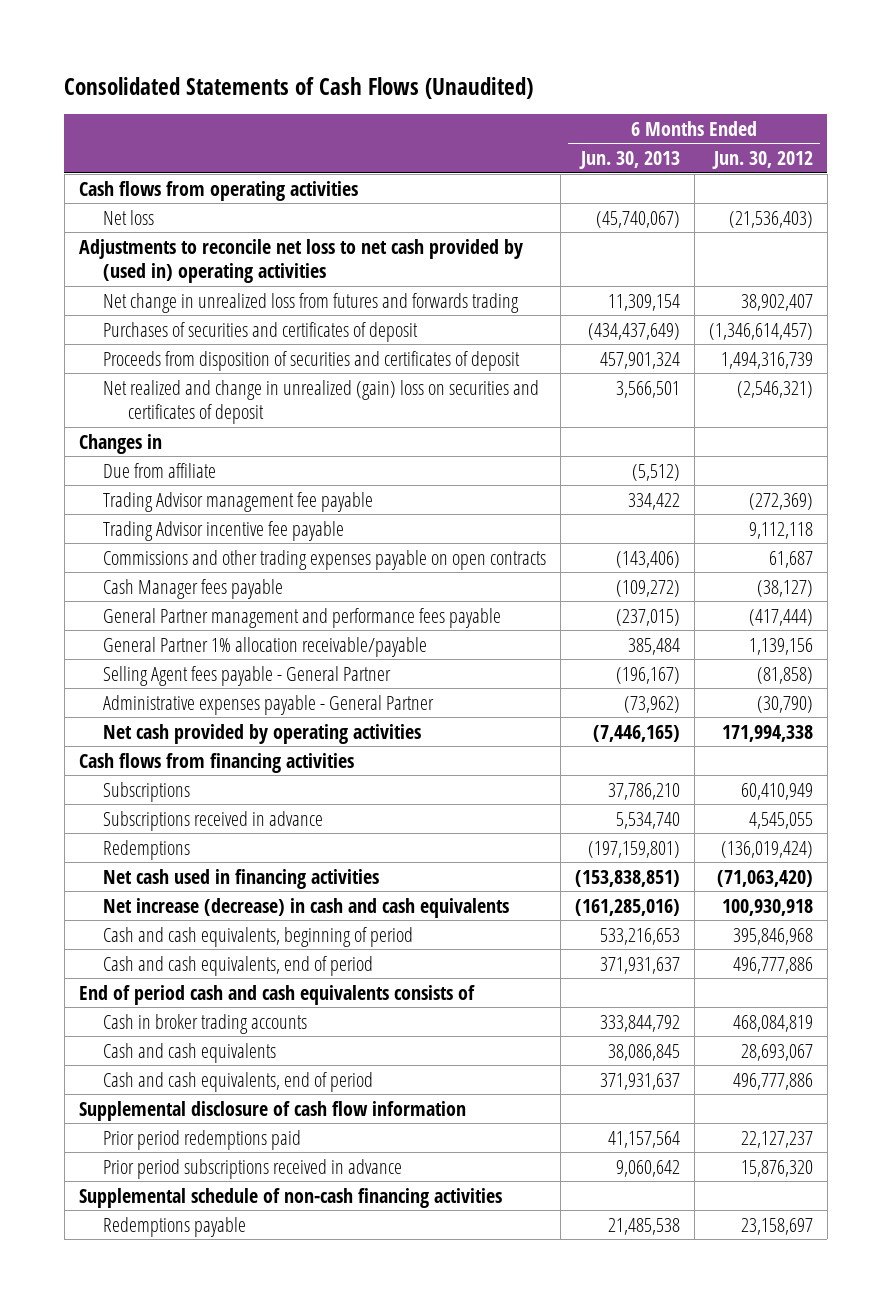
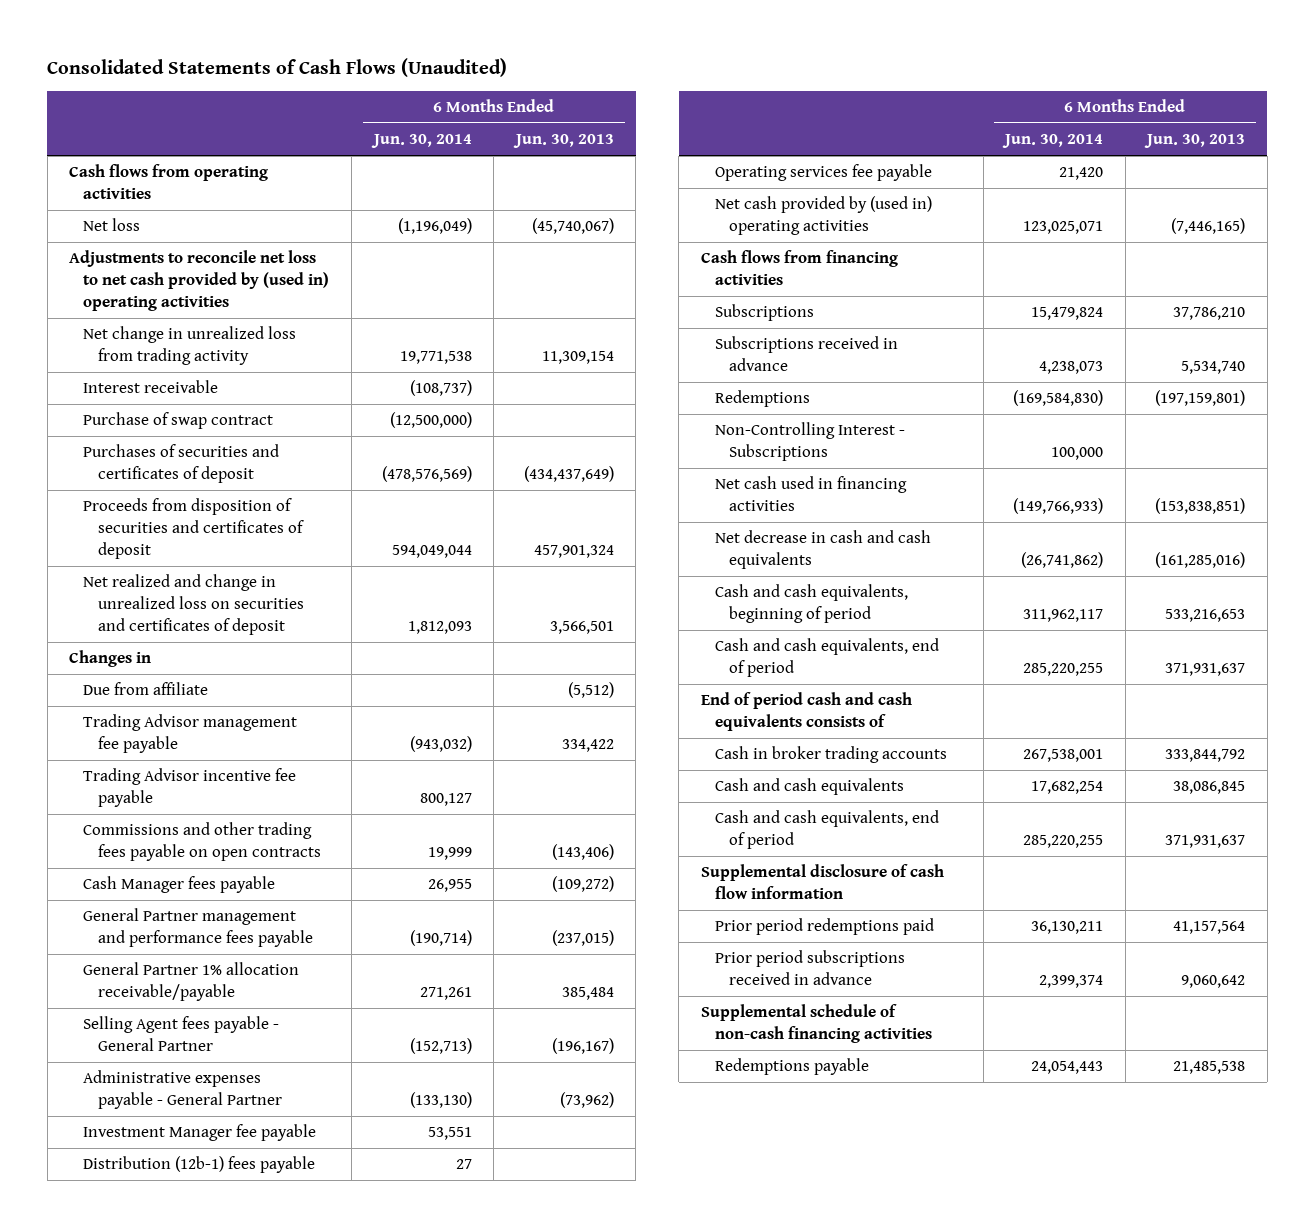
[712,151,814,170] Jun. 30, 2012 -> none
none -> [370,134,472,149] Jun. 30, 2014
[103,292,520,313] Net change in unrealized loss from futures and forwards trading -> [83,326,297,366] Net change in unrealized loss from trading activity
none -> [83,380,219,394] Interest receivable
none -> [83,412,274,430] Purchase of swap contract
[103,379,540,424] Net realized and change in unrealized (gain) loss on securities and certificates of deposit -> [83,574,304,635] Net realized and change in unrealized loss on securities and certificates of deposit
[103,549,547,570] Commissions and other trading expenses payable on open contracts -> [83,822,321,862] Commissions and other trading fees payable on open contracts
none -> [83,1124,317,1142] Investment Manager fee payable
none -> [83,1156,316,1174] Distribution (12b-1) fees payable
none -> [714,164,932,182] Operating services fee payable
[103,723,422,744] Net cash provided by operating activities -> [714,196,932,236] Net cash provided by (used in) operating activities
none -> [714,422,905,462] Non-Controlling Interest - Subscriptions
[103,897,510,918] Net increase (decrease) in cash and cash equivalents -> [714,530,931,570] Net decrease in cash and cash equivalents

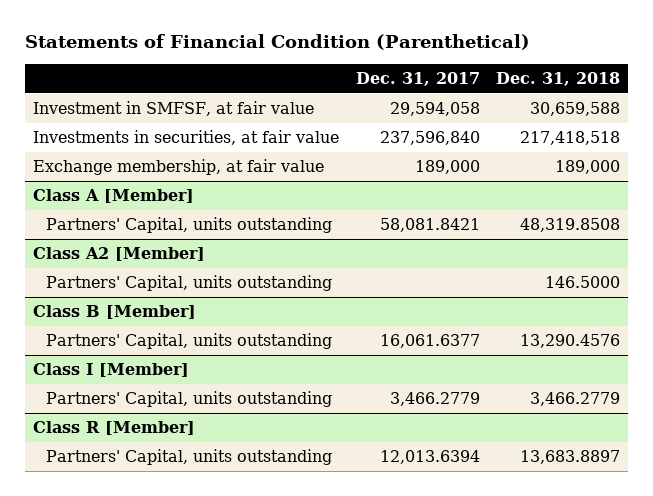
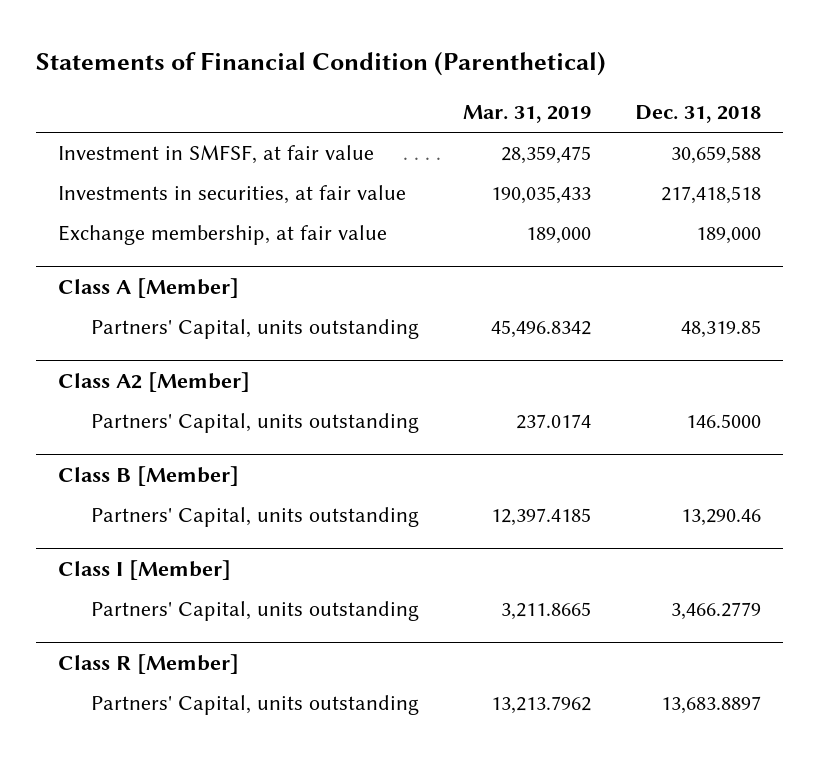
[355,71,480,86] Dec. 31, 2017 -> none
none -> [462,105,591,124] Mar. 31, 2019
[520,217,621,232] 48,319.8508 -> [681,319,762,338] 48,319.85
[520,333,621,348] 13,290.4576 -> [681,508,762,526] 13,290.46

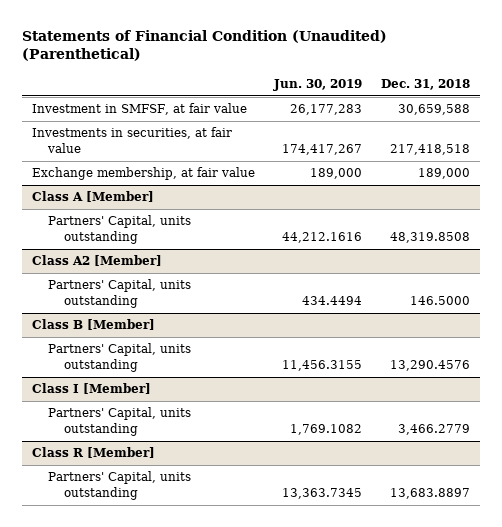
[35,51,606,77] Statements of Financial Condition (Parenthetical) -> [22,29,388,62] Statements of Financial Condition (Unaudited) (Parenthetical)
[462,105,591,124] Mar. 31, 2019 -> none
none -> [273,78,363,91] Jun. 30, 2019
[681,319,762,338] 48,319.85 -> [390,232,471,244] 48,319.8508
[681,508,762,526] 13,290.46 -> [390,360,471,372] 13,290.4576

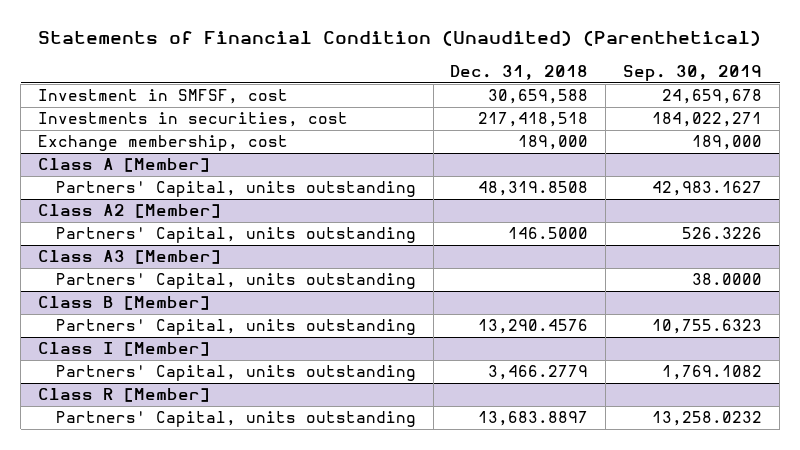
[273,78,363,91] Jun. 30, 2019 -> none
none -> [623,64,763,81] Sep. 30, 2019
[31,103,247,116] Investment in SMFSF, at fair value -> [37,89,288,105] Investment in SMFSF, cost
[31,127,232,154] Investments in securities, at fair value -> [37,112,348,128] Investments in securities, cost
[31,167,255,181] Exchange membership, at fair value -> [37,135,288,152] Exchange membership, cost
none -> [37,250,221,265] Class A3 [Member]
none -> [55,273,416,290] Partners' Capital, units outstanding

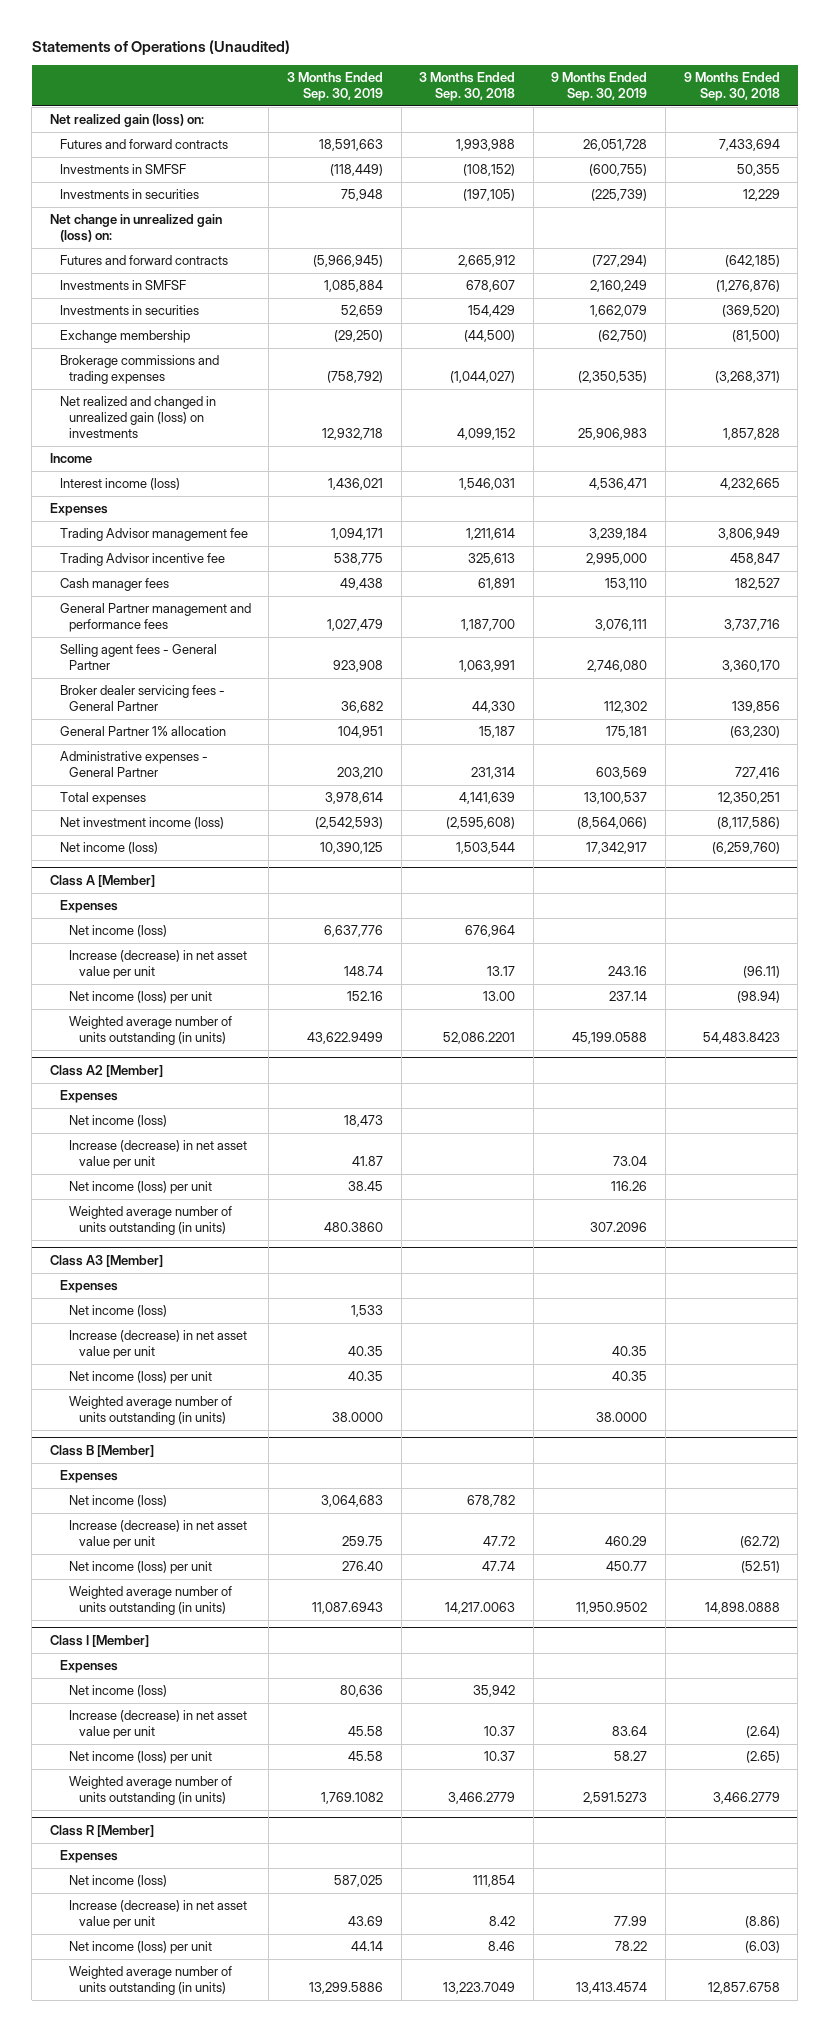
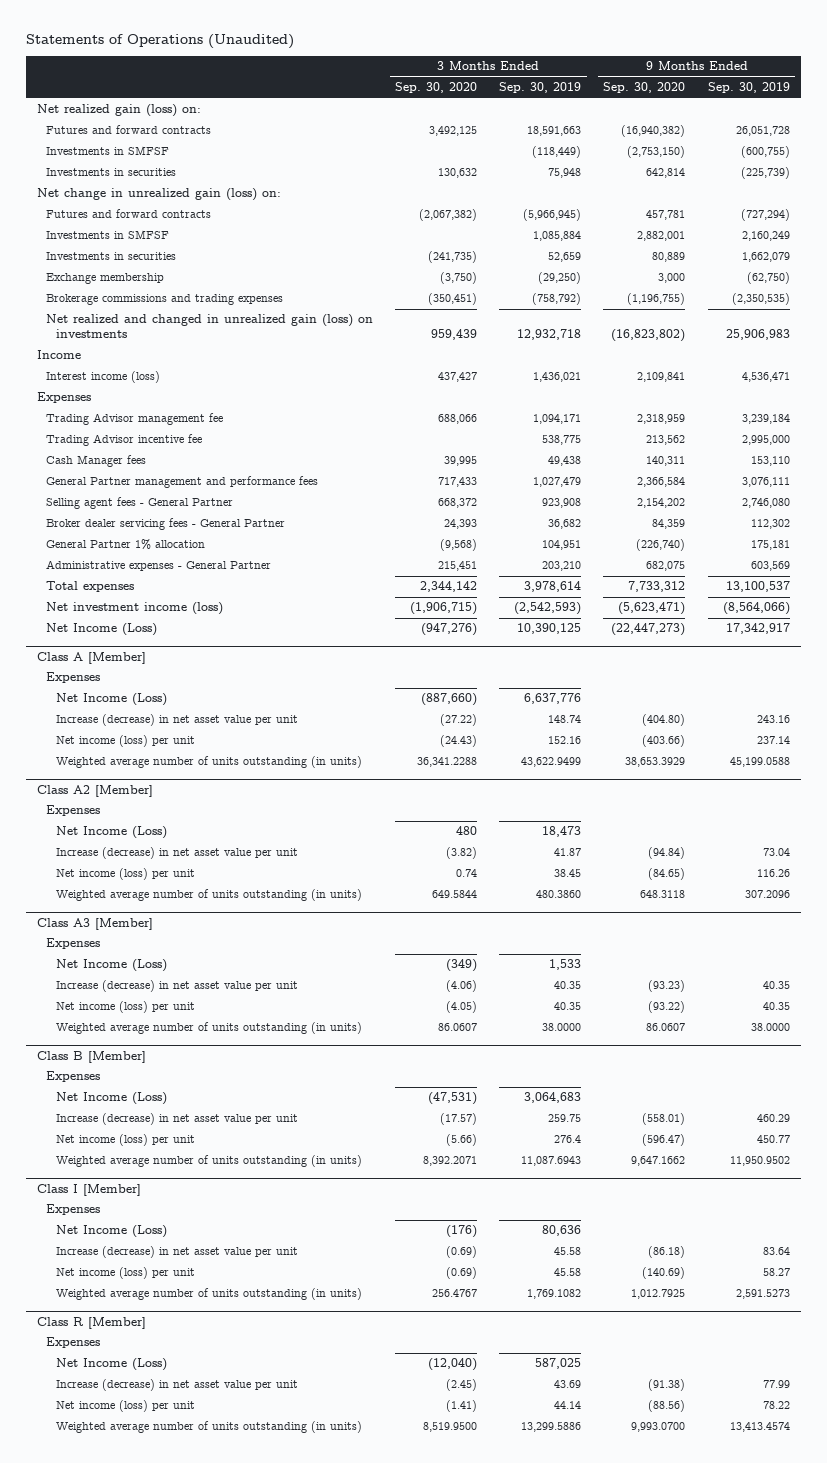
[419,72,516,101] 3 Months Ended Sep. 30, 2018 -> none
[683,72,780,101] 9 Months Ended Sep. 30, 2018 -> none
none -> [395,82,478,94] Sep. 30, 2020
none -> [603,82,686,94] Sep. 30, 2020
[59,578,169,592] Cash manager fees -> [46,455,147,468] Cash Manager fees
[59,842,158,855] Net income (loss) -> [46,623,158,637] Net Income (Loss)
[69,925,168,938] Net income (loss) -> [55,693,167,707] Net Income (Loss)
[69,1115,168,1128] Net income (loss) -> [55,826,167,840] Net Income (Loss)
[69,1305,168,1318] Net income (loss) -> [55,959,167,973] Net Income (Loss)
[69,1495,168,1508] Net income (loss) -> [55,1092,167,1106] Net Income (Loss)
[341,1561,383,1572] 276.40 -> [554,1135,582,1144] 276.4
[69,1685,168,1698] Net income (loss) -> [55,1225,167,1239] Net Income (Loss)
[69,1875,168,1888] Net income (loss) -> [55,1358,167,1372] Net Income (Loss)

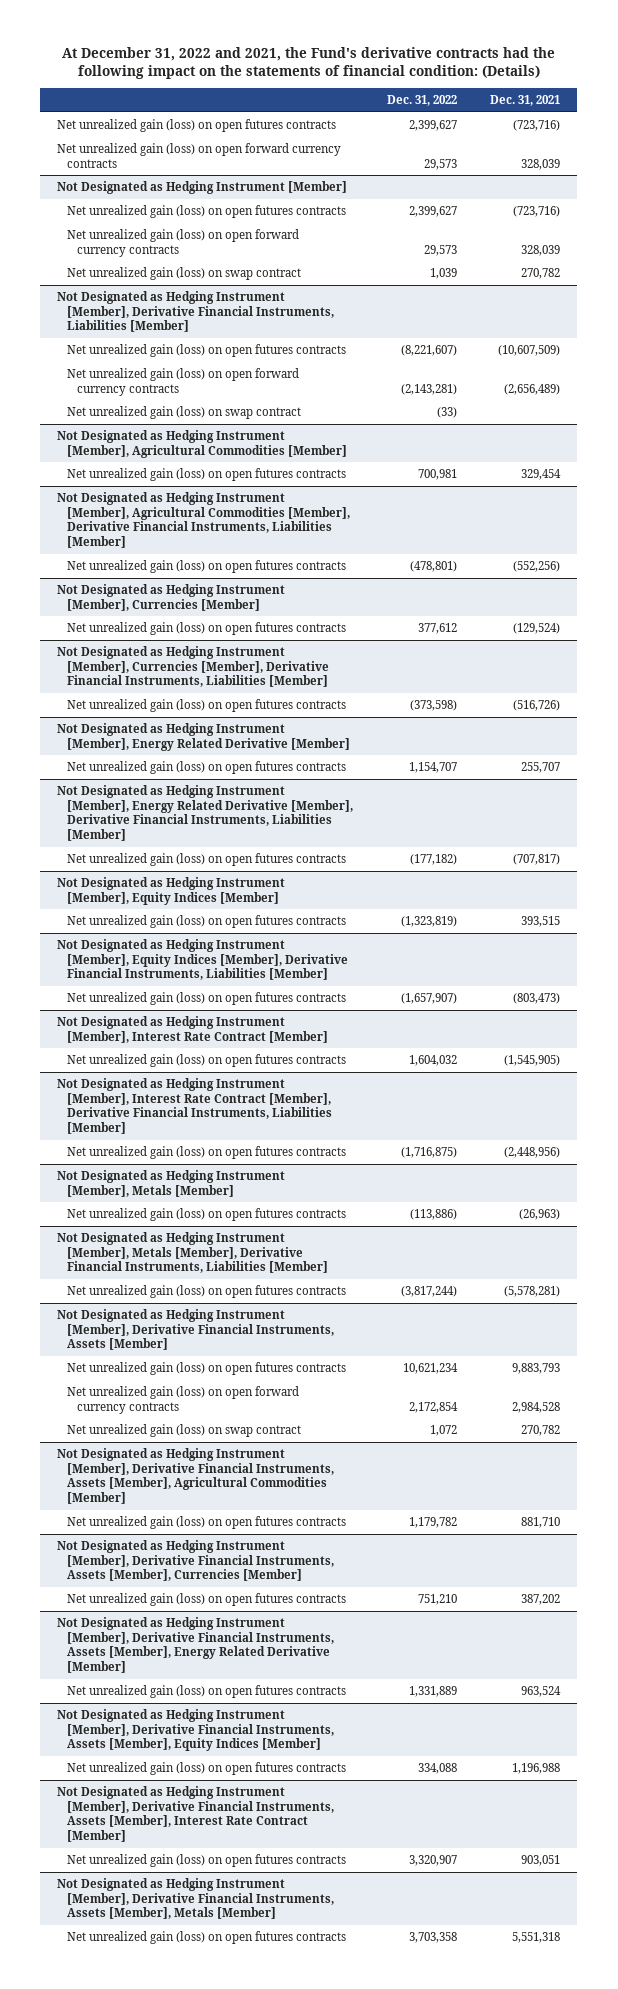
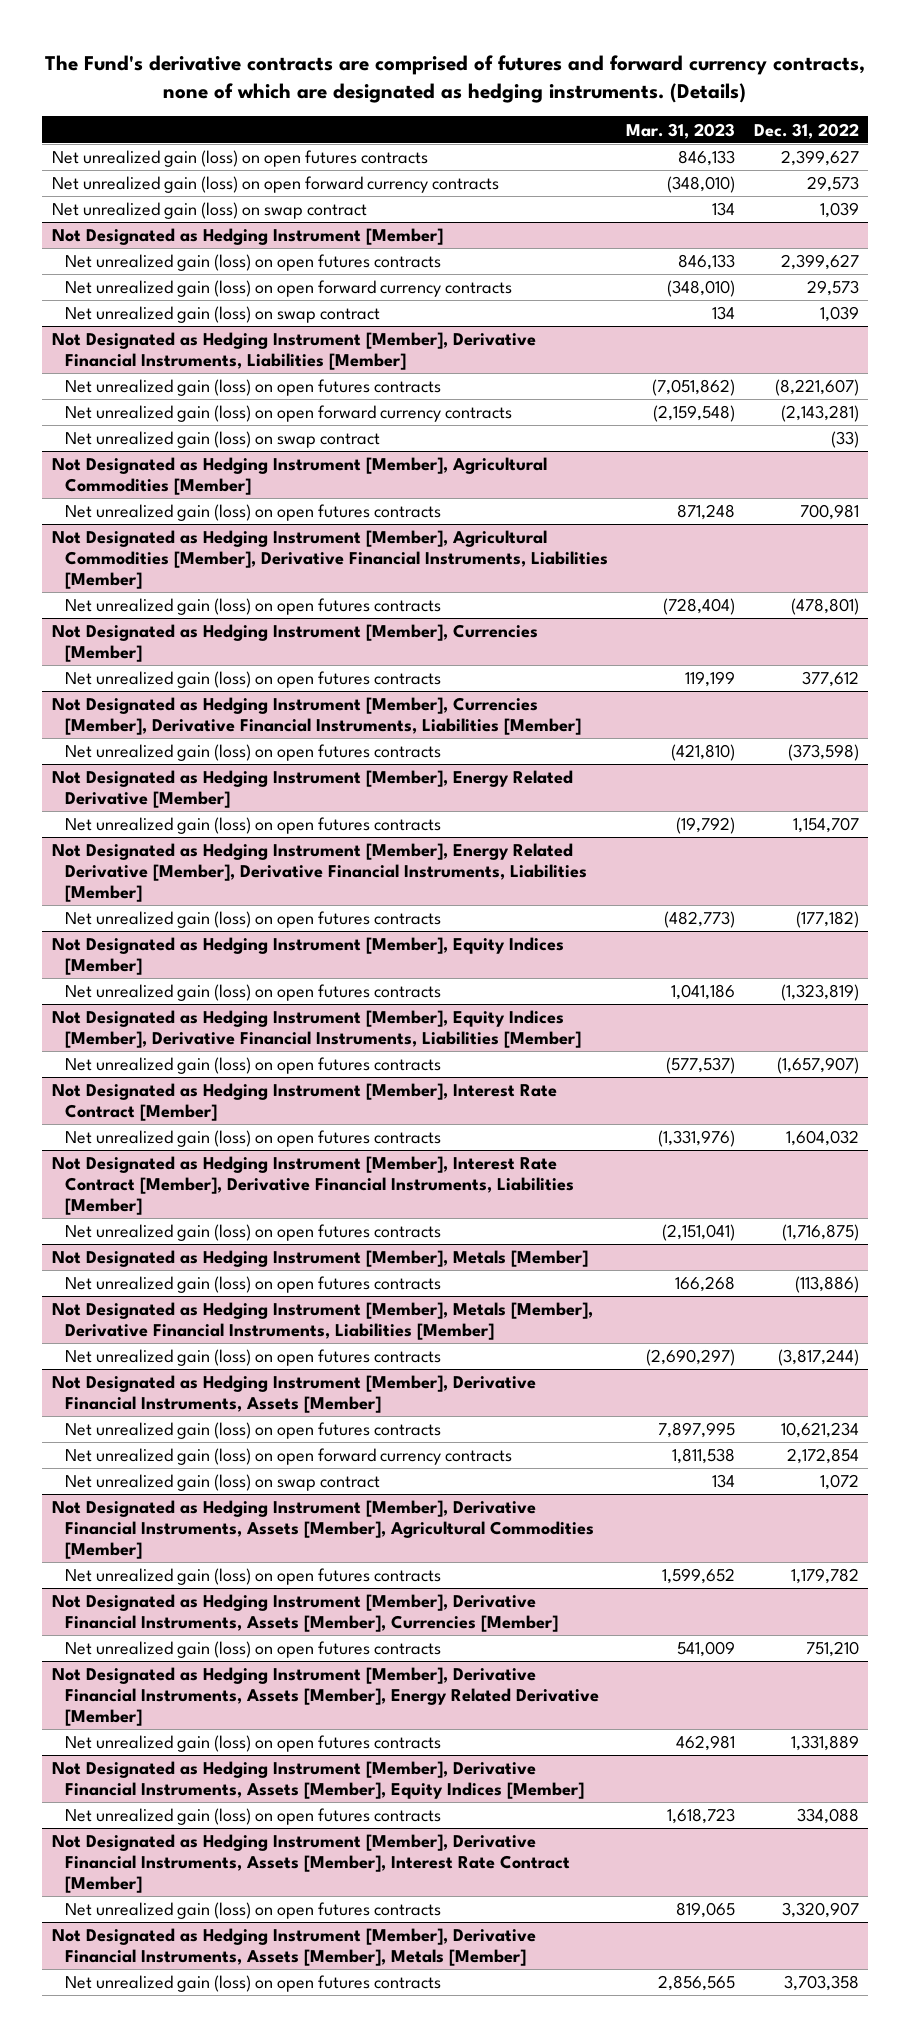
[61,47,555,80] At December 31, 2022 and 2021, the Fund's derivative contracts had the following impact on the statements of financial condition: (Details) -> [45,55,866,104] The Fund's derivative contracts are comprised of futures and forward currency contracts, none of which are designated as hedging instruments. (Details)
[490,95,561,107] Dec. 31, 2021 -> none
none -> [626,122,736,139] Mar. 31, 2023
none -> [51,202,367,220] Net unrealized gain (loss) on swap contract

